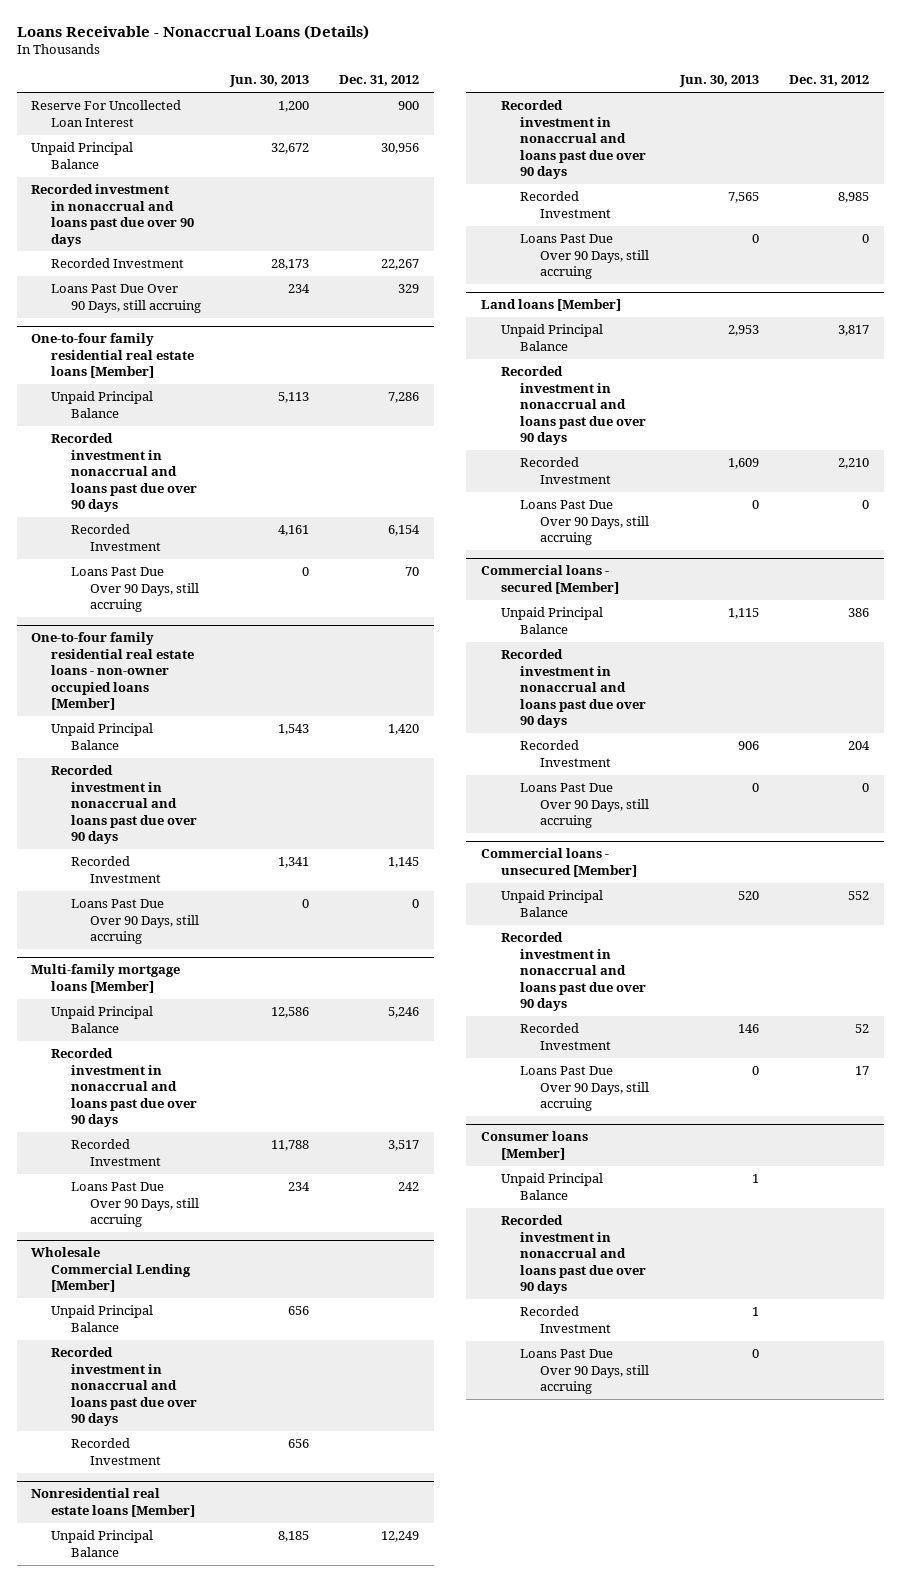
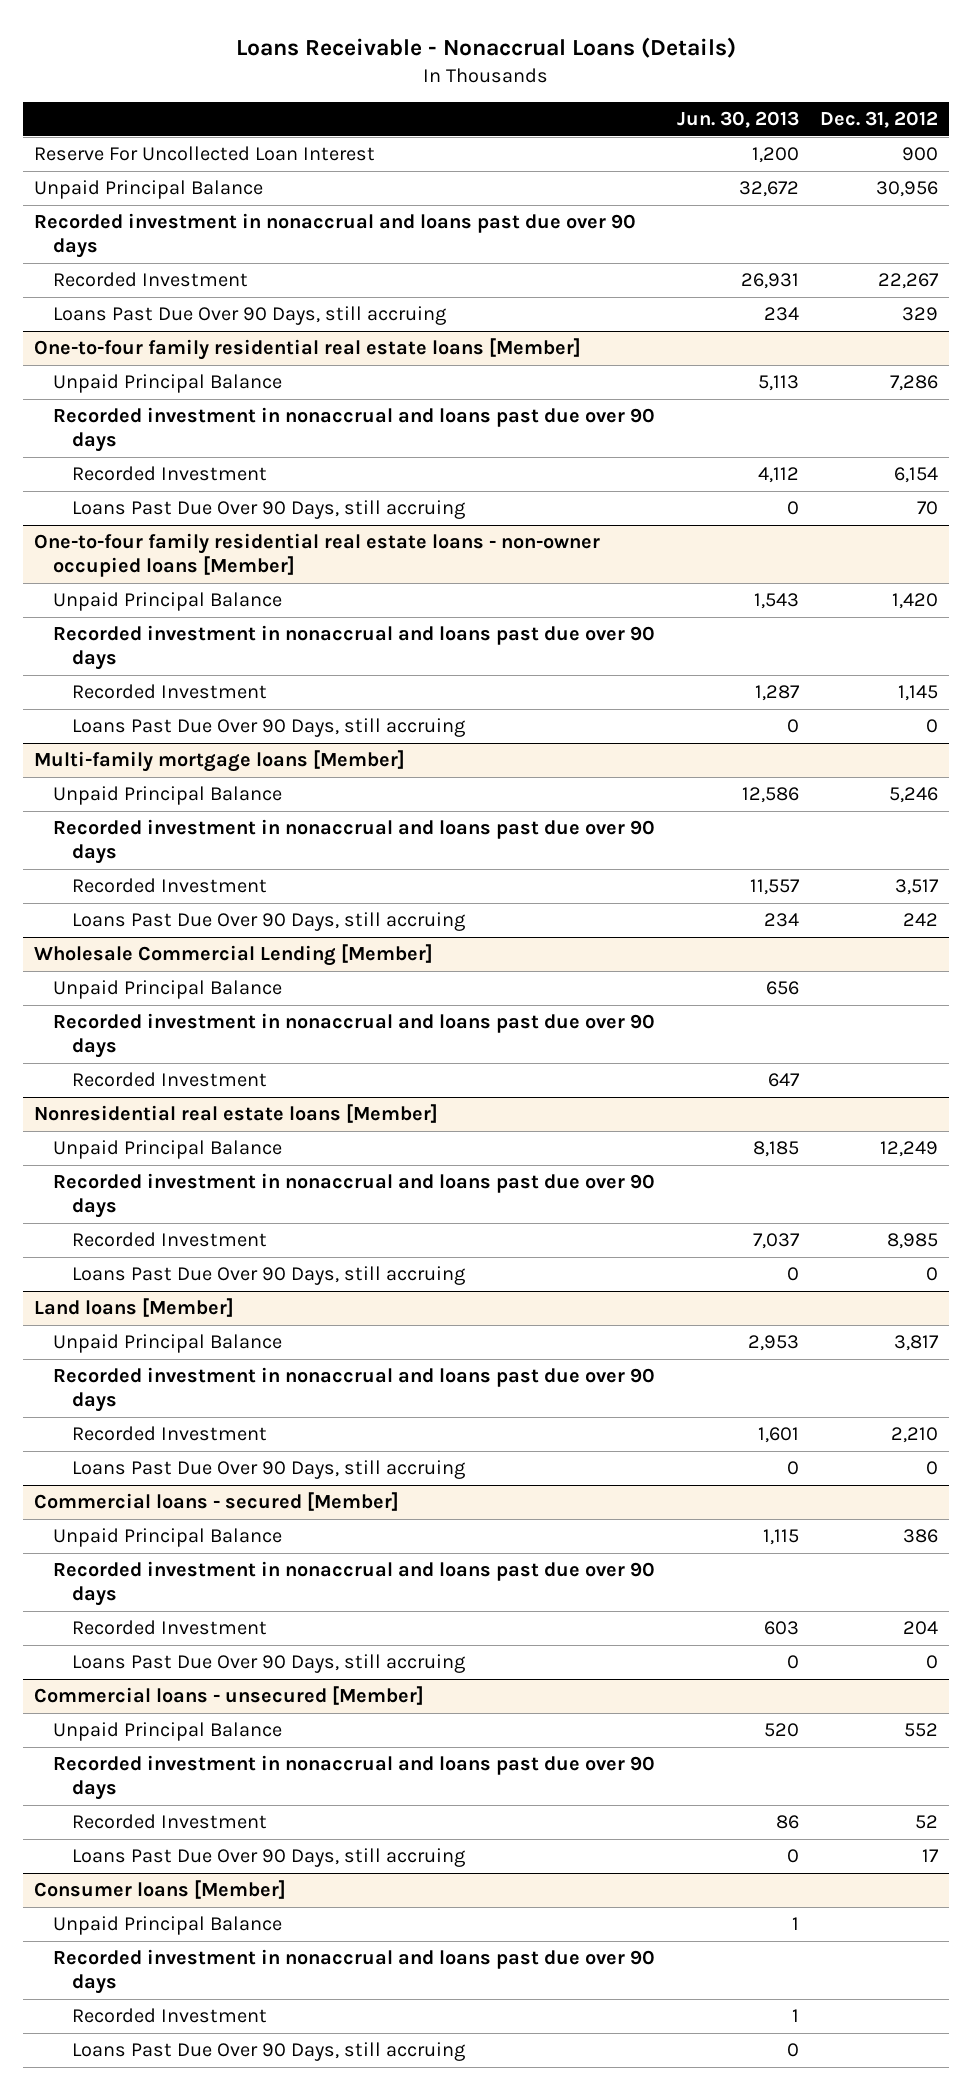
[271,259,310,271] 28,173 -> [740,273,799,290] 26,931
[278,525,310,537] 4,161 -> [757,467,799,484] 4,112
[278,857,310,869] 1,341 -> [754,685,800,702] 1,287
[271,1140,310,1152] 11,788 -> [749,879,800,896] 11,557
[288,1439,310,1449] 656 -> [767,1073,800,1088] 647
[728,192,760,204] 7,565 -> [752,1233,800,1250] 7,037
[728,458,760,470] 1,609 -> [757,1427,799,1444] 1,601
[738,741,760,751] 906 -> [763,1621,799,1636] 603
[738,1024,760,1034] 146 -> [775,1815,799,1830] 86

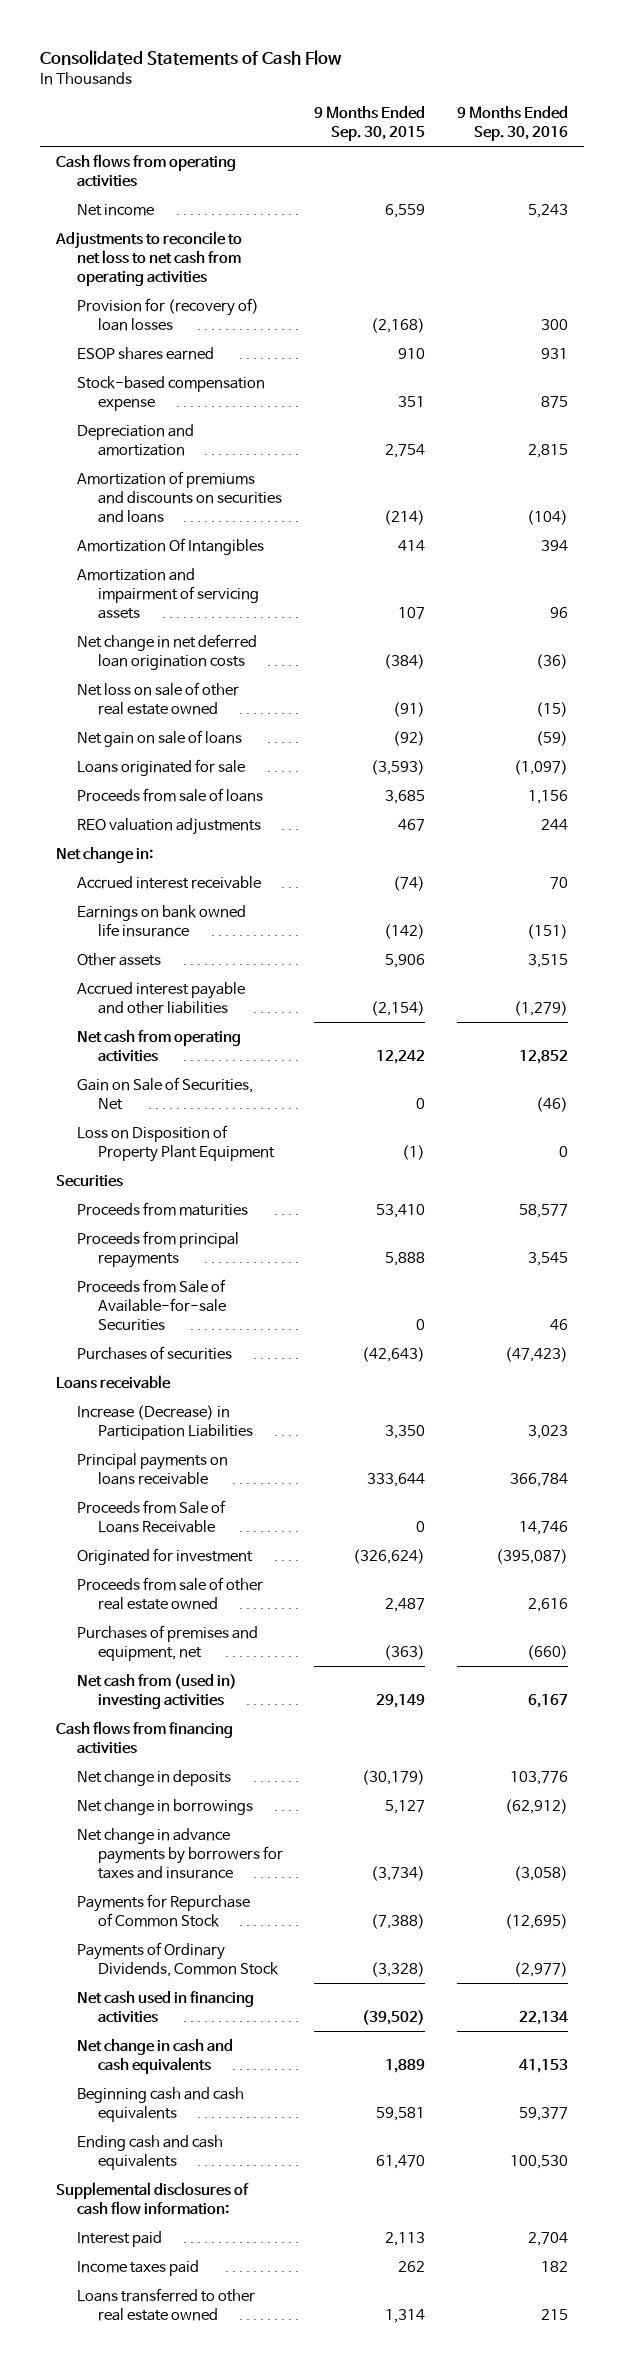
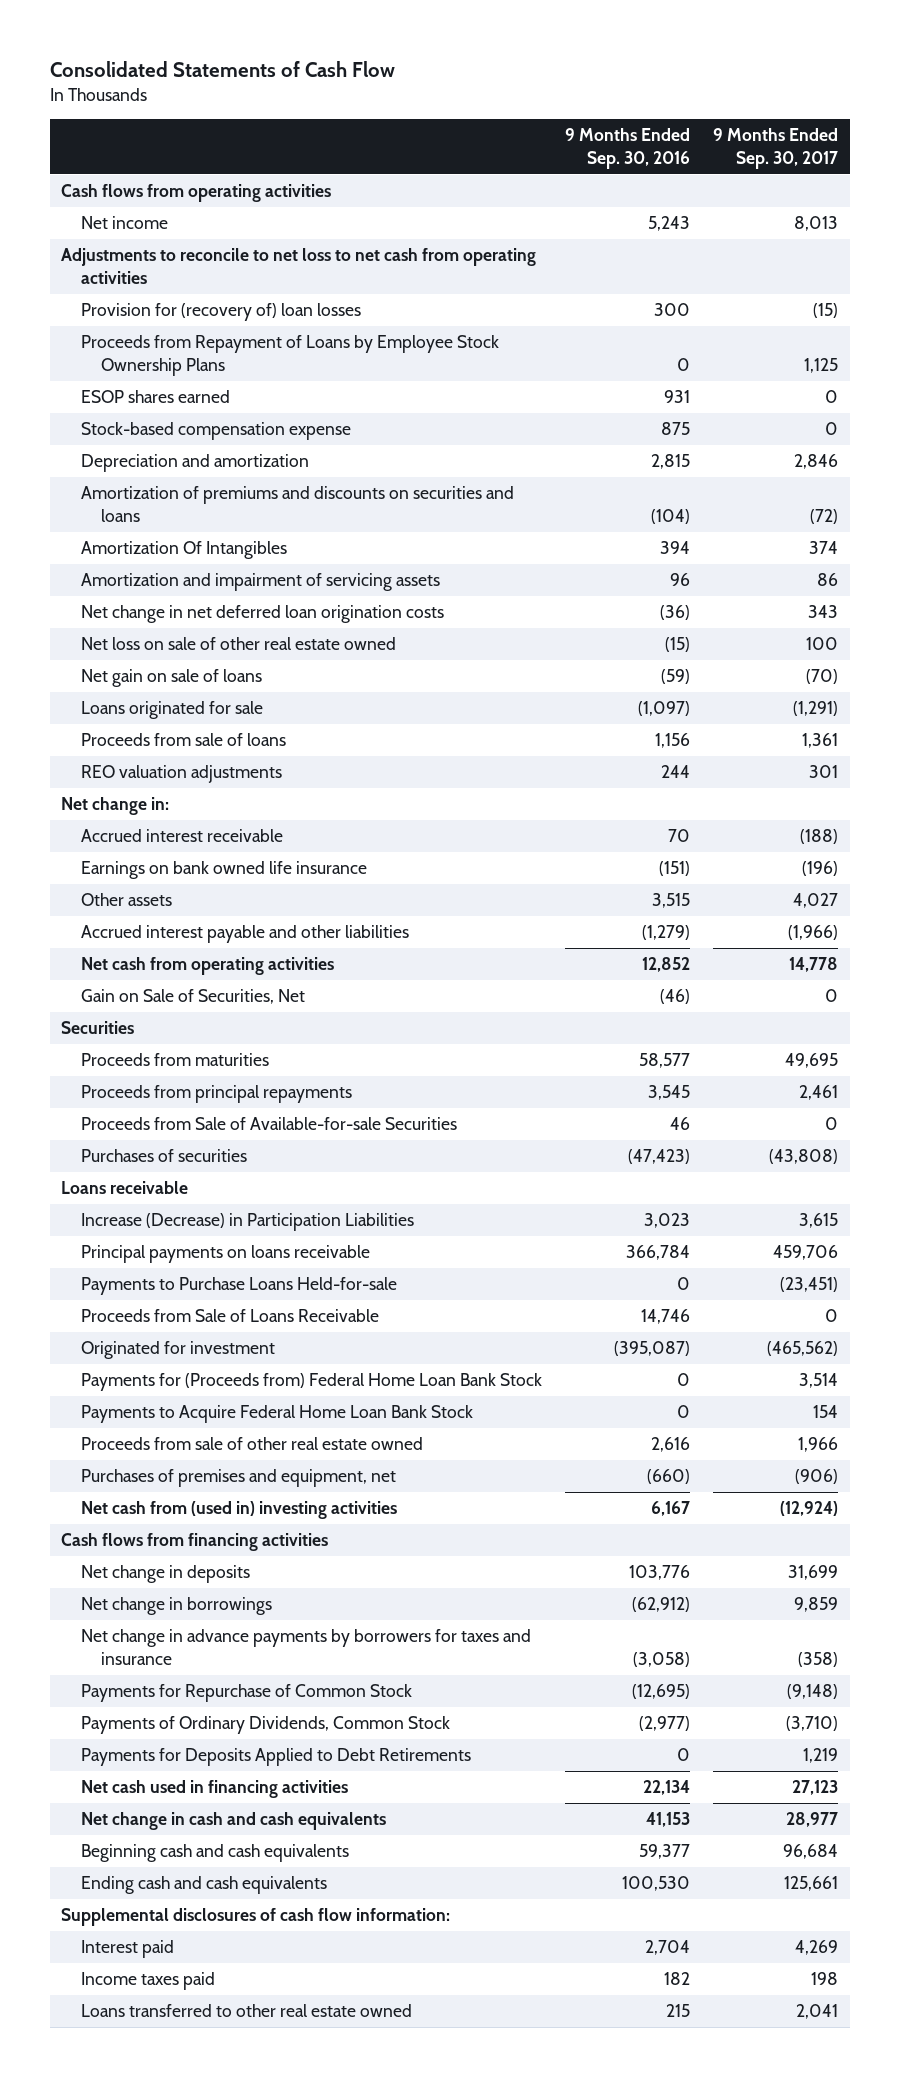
[314,106,426,142] 9 Months Ended Sep. 30, 2015 -> none
none -> [713,128,839,169] 9 Months Ended Sep. 30, 2017
none -> [81,335,500,377] Proceeds from Repayment of Loans by Employee Stock Ownership Plans
[76,1124,275,1162] Loss on Disposition of Property Plant Equipment -> none
none -> [81,1277,398,1296] Payments to Purchase Loans Held-for-sale
none -> [81,1373,543,1392] Payments for (Proceeds from) Federal Home Loan Bank Stock
none -> [81,1405,474,1424] Payments to Acquire Federal Home Loan Bank Stock
none -> [81,1748,472,1767] Payments for Deposits Applied to Debt Retirements

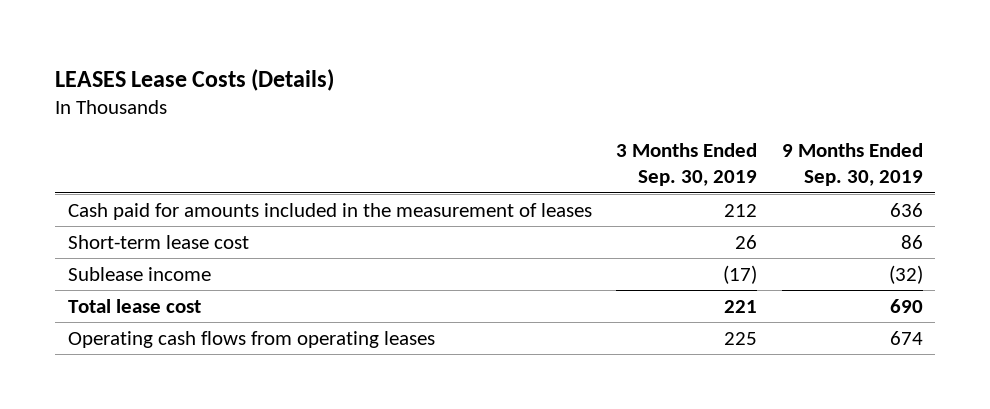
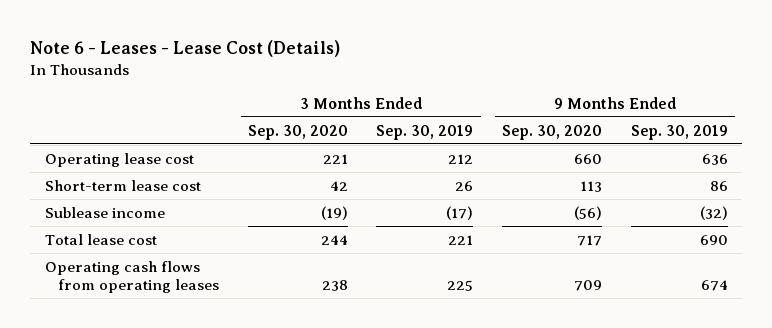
[55,68,335,91] LEASES Lease Costs (Details) -> [30,39,341,57] Note 6 - Leases - Lease Cost (Details)
none -> [247,124,348,140] Sep. 30, 2020
none -> [502,124,603,140] Sep. 30, 2020
[67,202,592,220] Cash paid for amounts included in the measurement of leases -> [44,152,194,167] Operating lease cost

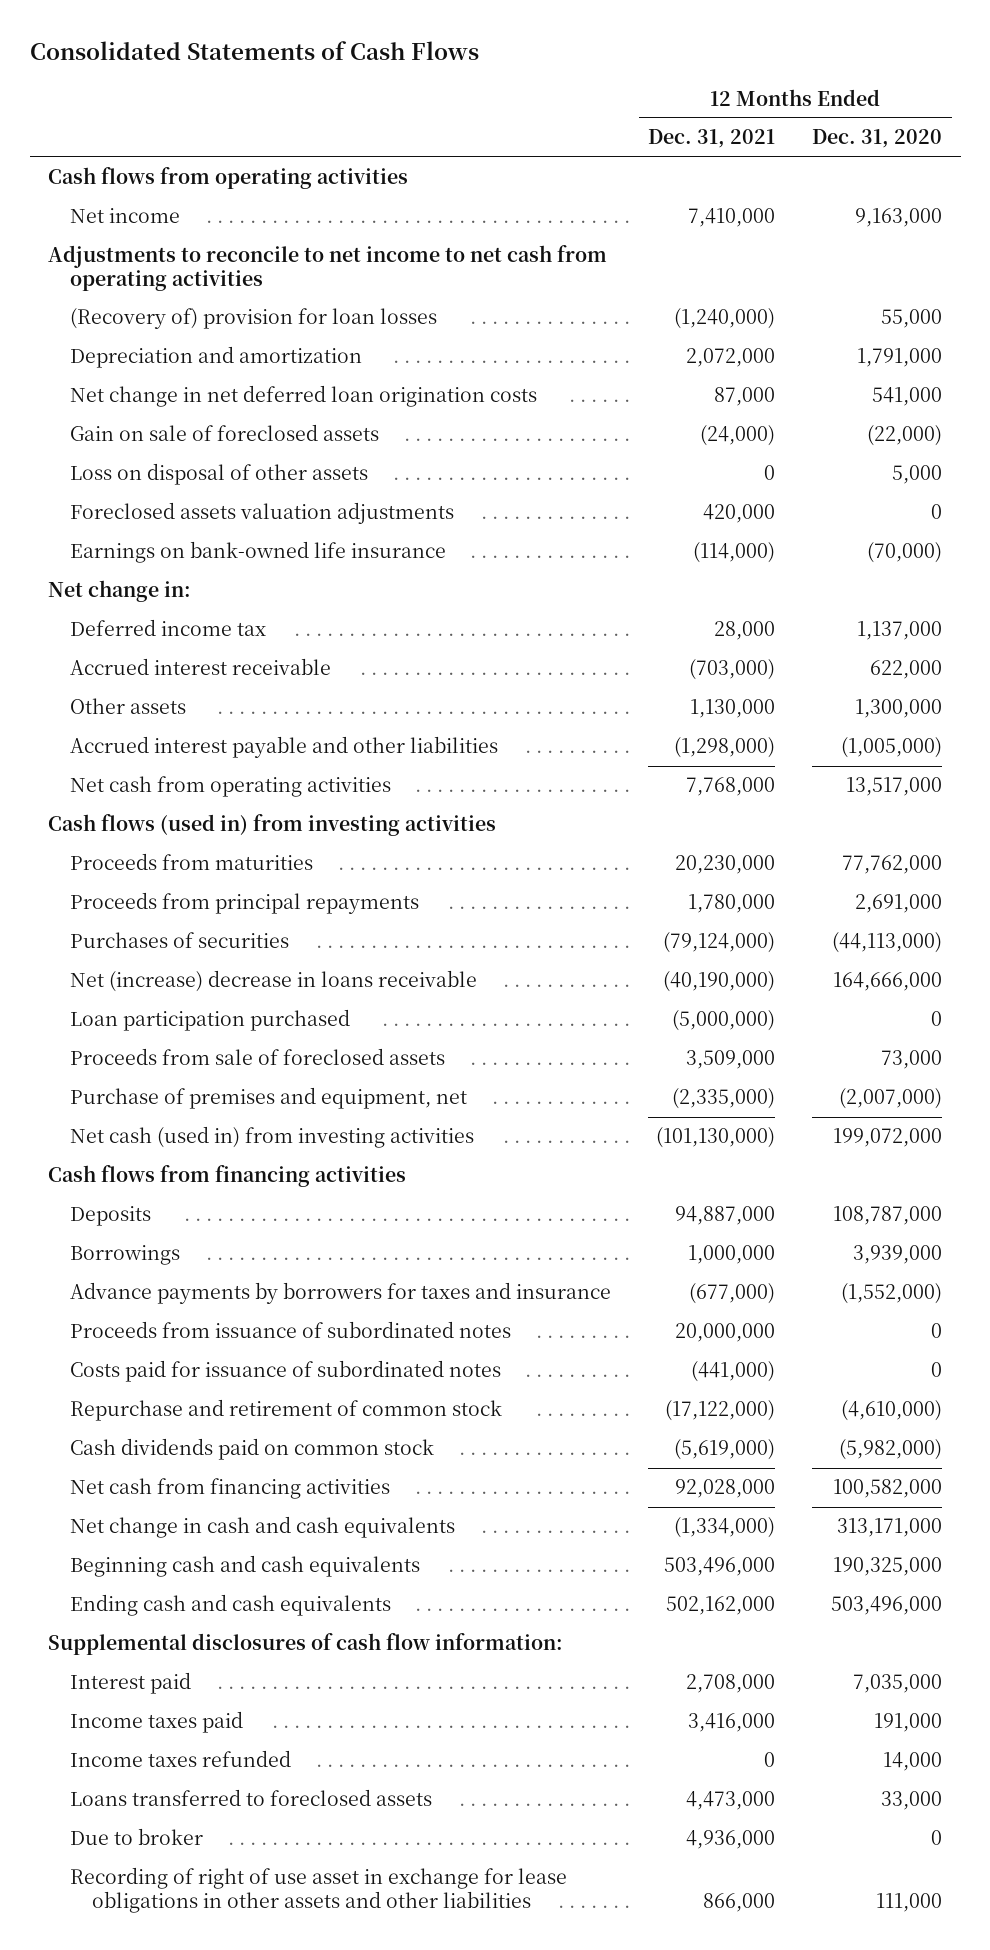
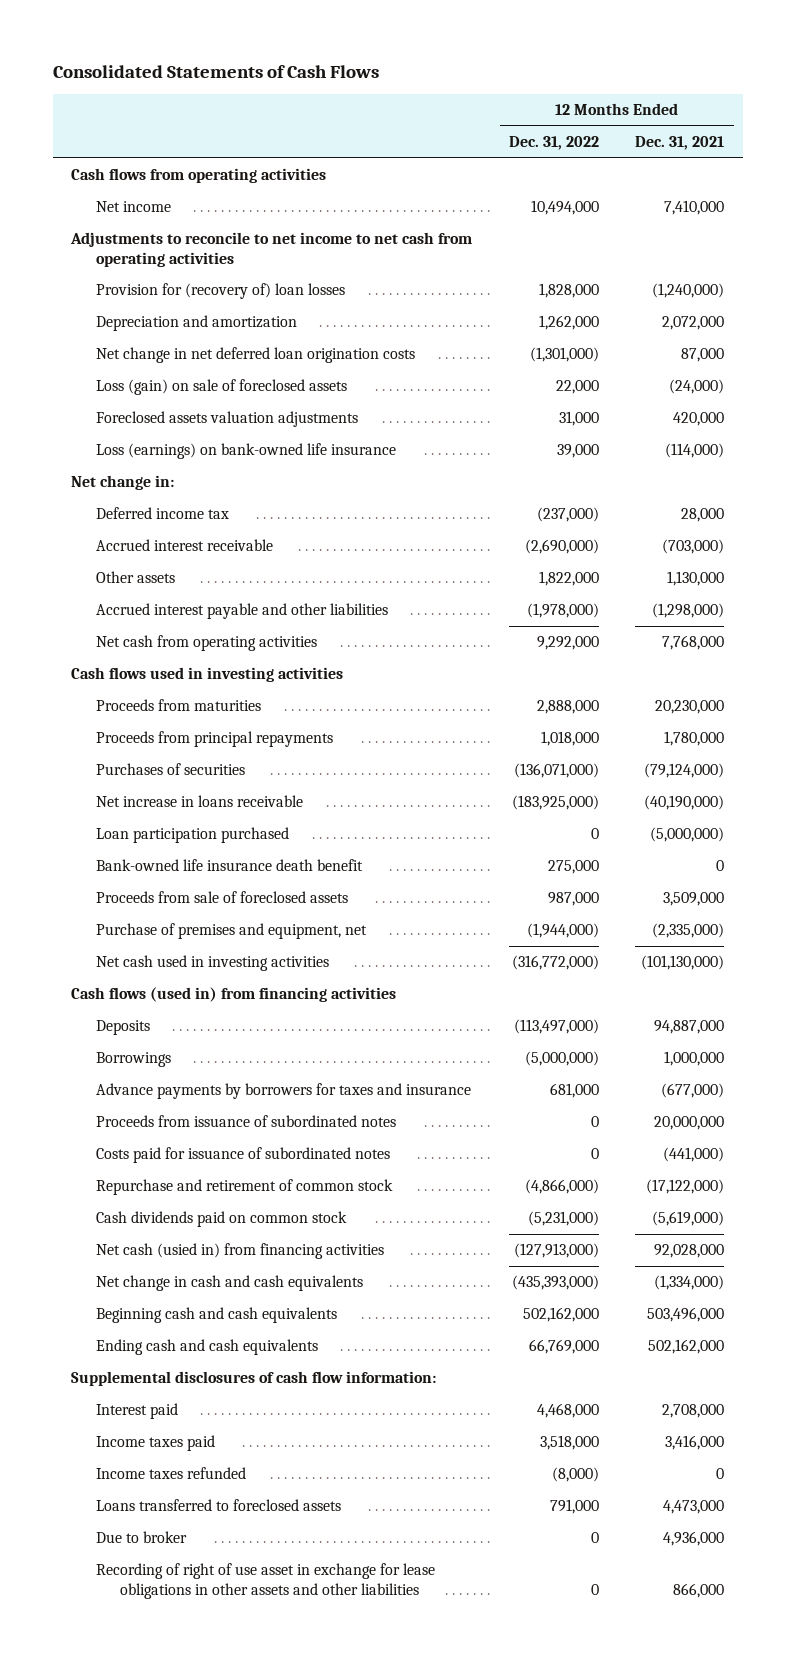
[812,129,943,149] Dec. 31, 2020 -> none
none -> [508,136,599,151] Dec. 31, 2022
[70,308,438,330] (Recovery of) provision for loan losses -> [95,283,345,300] Provision for (recovery of) loan losses
[70,463,369,486] Loss on disposal of other assets -> none
[70,424,380,442] Gain on sale of foreclosed assets -> [95,379,347,396] Loss (gain) on sale of foreclosed assets
[70,541,447,564] Earnings on bank-owned life insurance -> [95,443,396,460] Loss (earnings) on bank-owned life insurance
[48,814,497,837] Cash flows (used in) from investing activities -> [70,667,343,683] Cash flows used in investing activities
[70,970,478,993] Net (increase) decrease in loans receivable -> [95,795,303,808] Net increase in loans receivable
none -> [95,859,363,872] Bank-owned life insurance death benefit
[70,1126,475,1149] Net cash (used in) from investing activities -> [95,955,329,972] Net cash used in investing activities
[48,1165,407,1188] Cash flows from financing activities -> [70,987,396,1003] Cash flows (used in) from financing activities
[70,1478,391,1500] Net cash from financing activities -> [95,1243,384,1260] Net cash (usied in) from financing activities

